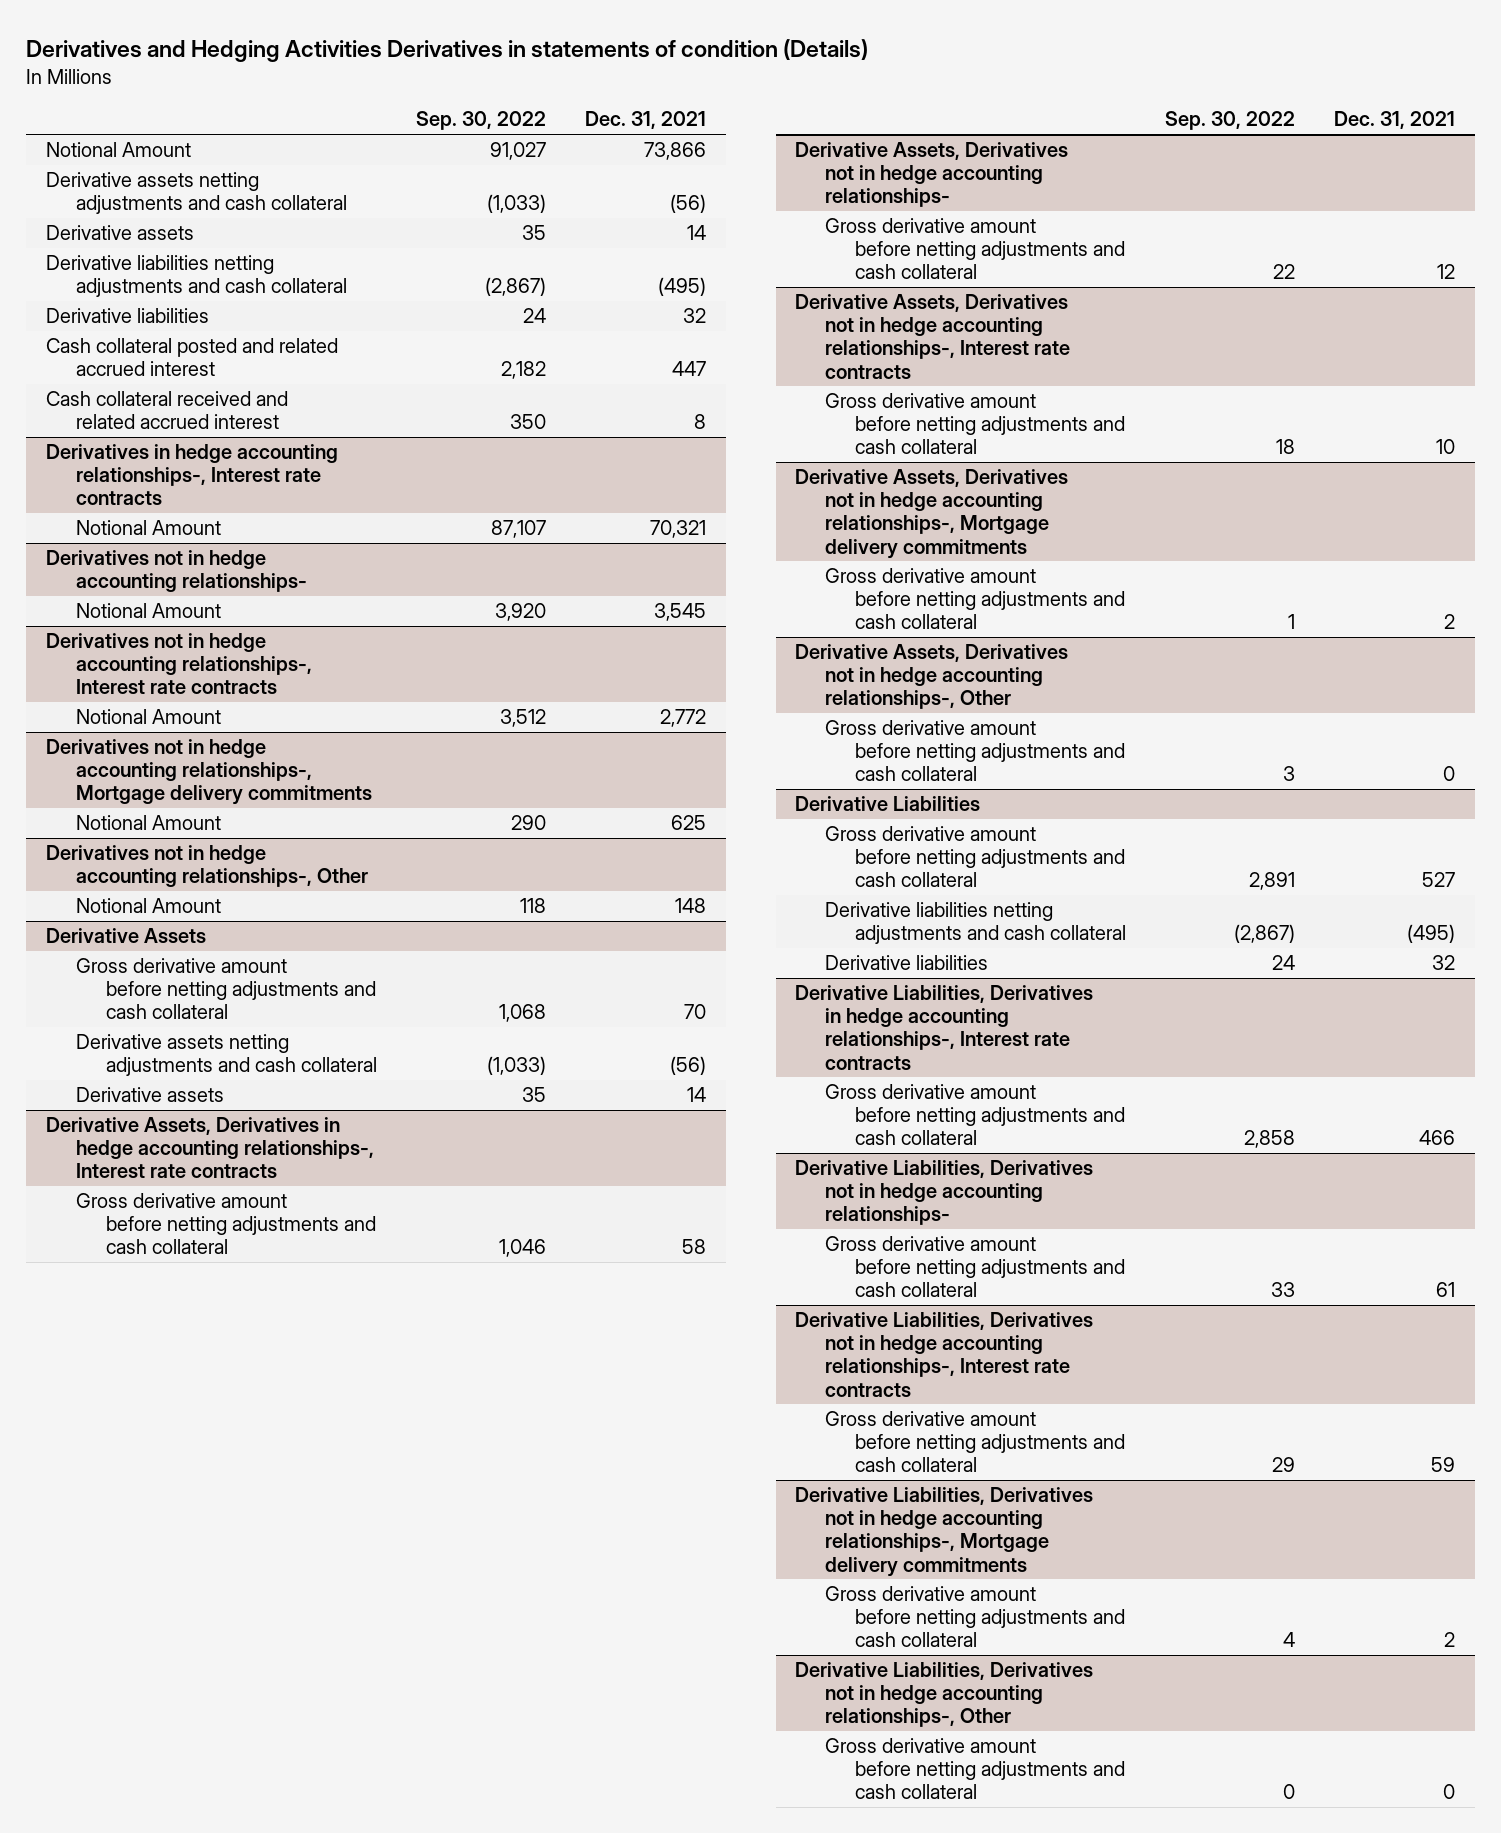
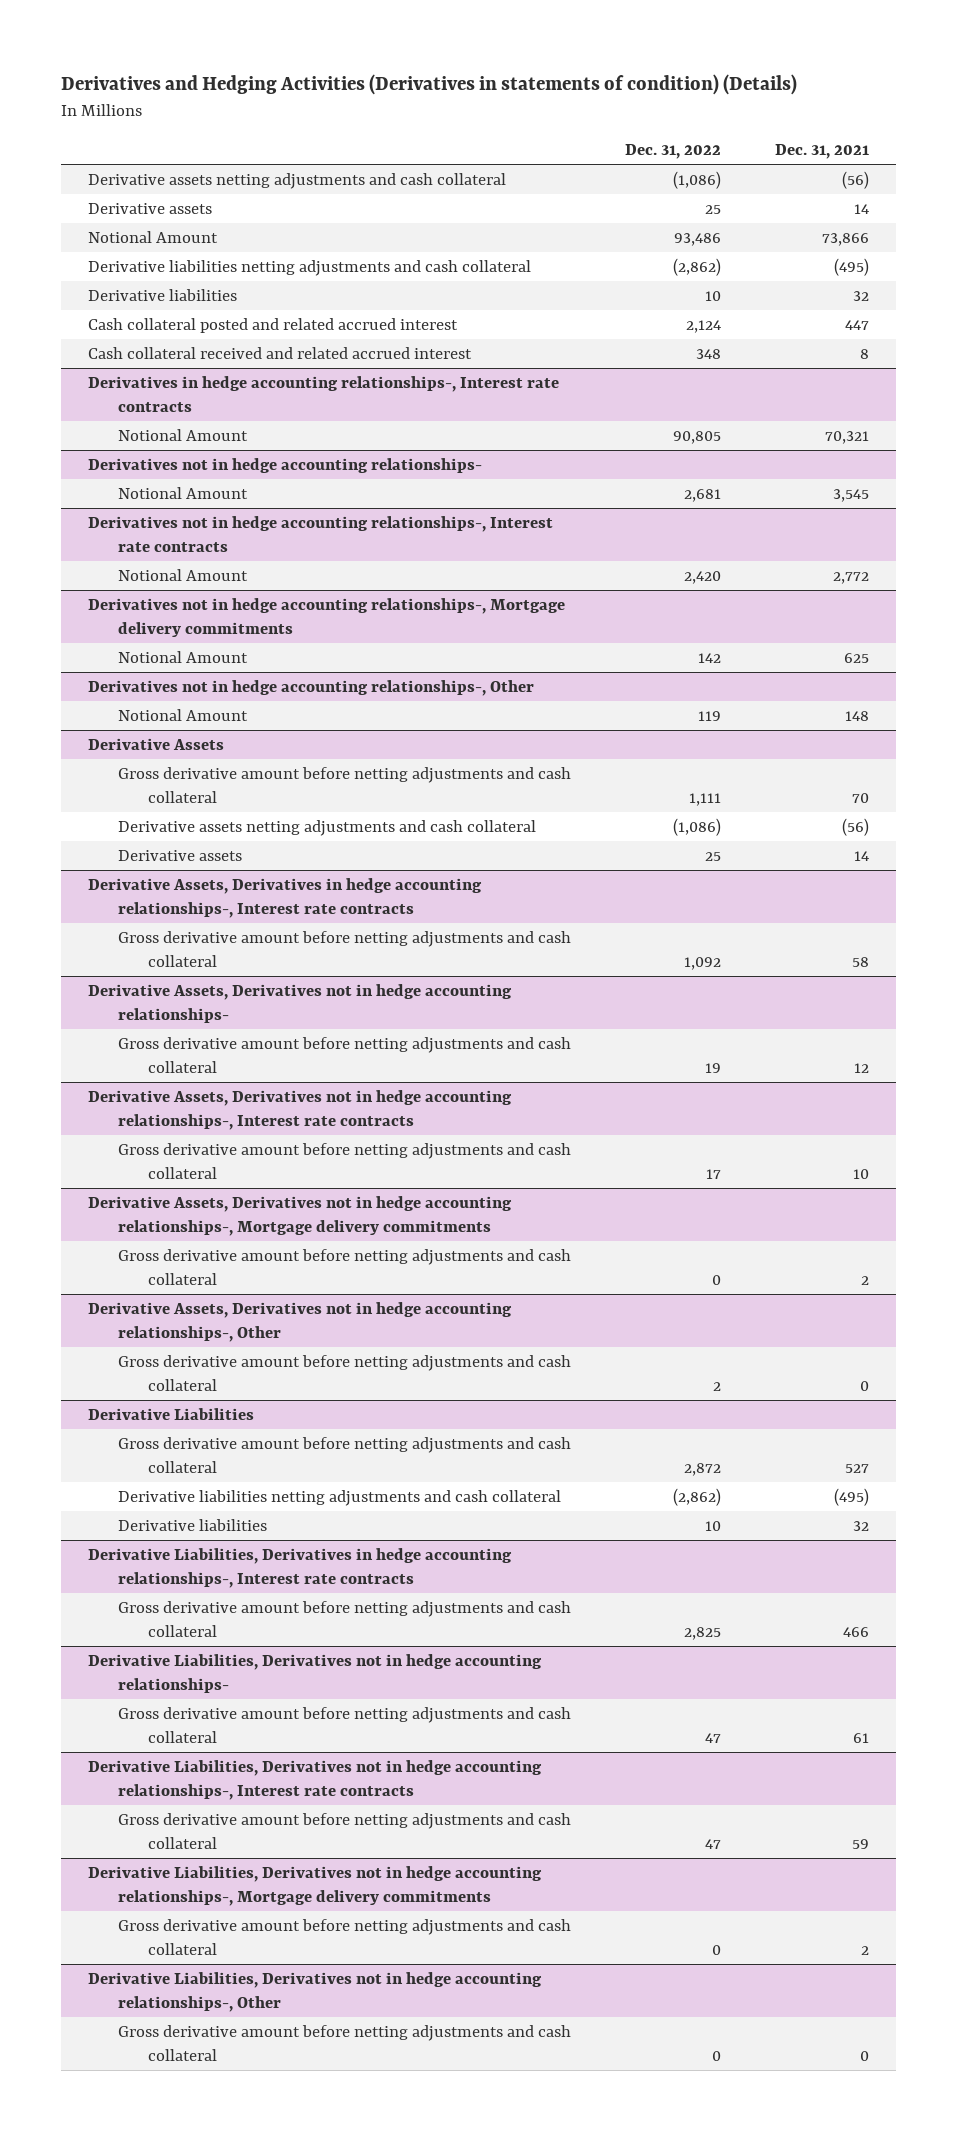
[26,39,869,63] Derivatives and Hedging Activities Derivatives in statements of condition (Details) -> [60,74,797,96] Derivatives and Hedging Activities (Derivatives in statements of condition) (Details)
[415,111,546,131] Sep. 30, 2022 -> none
none -> [624,144,721,160] Dec. 31, 2022
[45,142,191,158] Notional Amount -> [87,231,218,244] Notional Amount

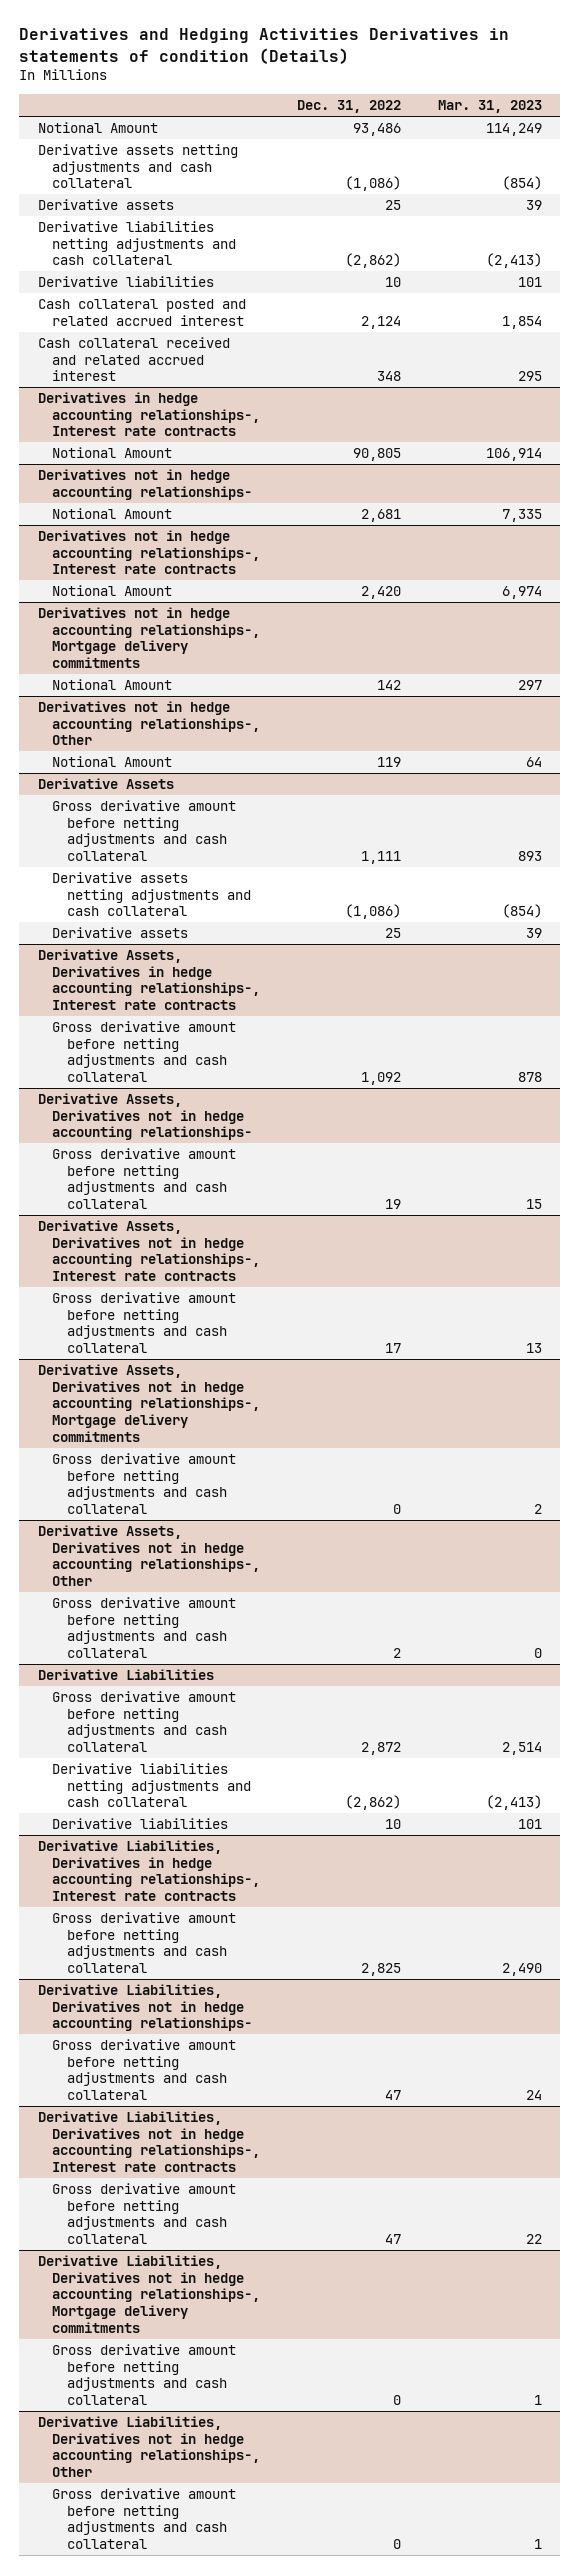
[60,74,797,96] Derivatives and Hedging Activities (Derivatives in statements of condition) (Details) -> [19,28,510,64] Derivatives and Hedging Activities Derivatives in statements of condition (Details)
[775,144,870,160] Dec. 31, 2021 -> none
none -> [438,100,543,114] Mar. 31, 2023
[87,231,218,244] Notional Amount -> [37,122,158,134] Notional Amount

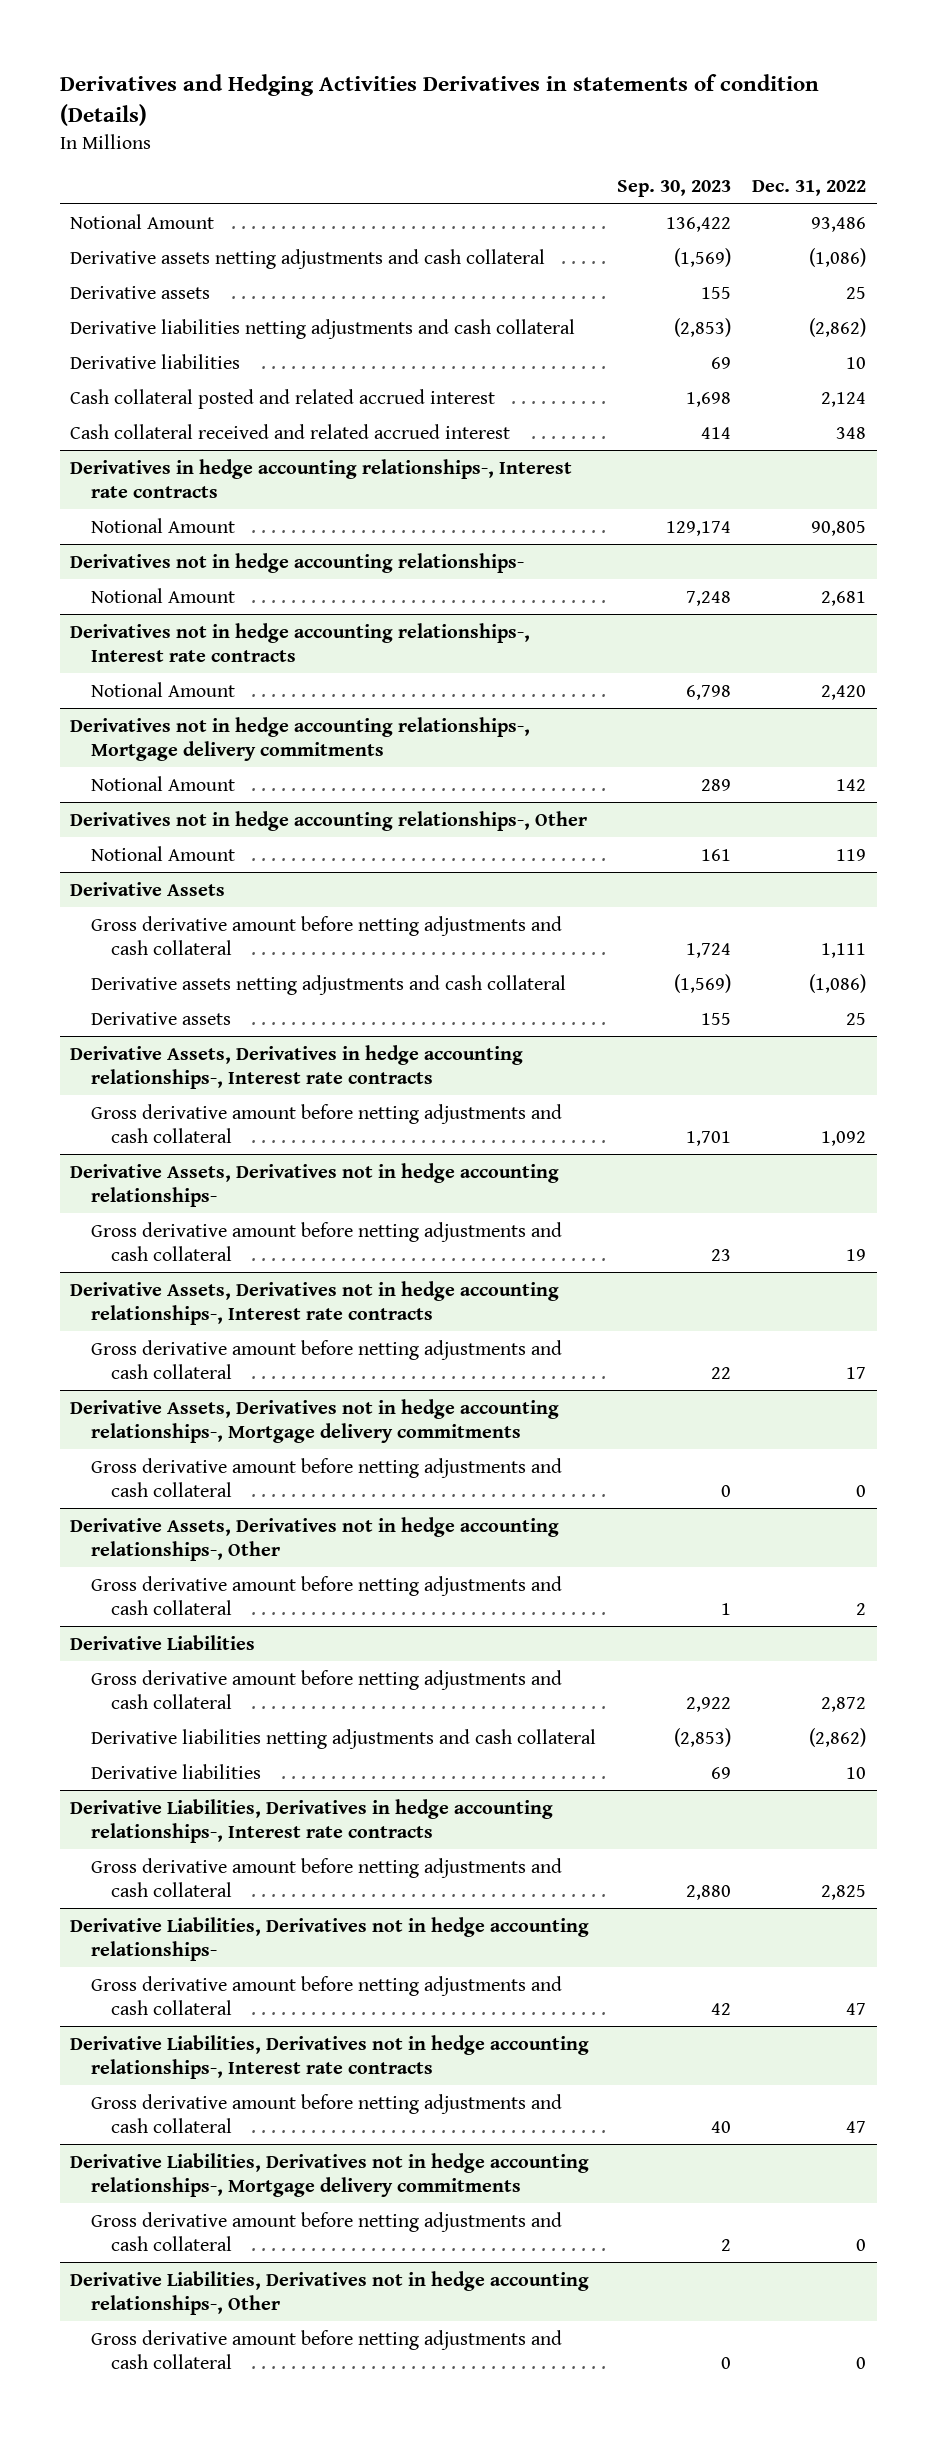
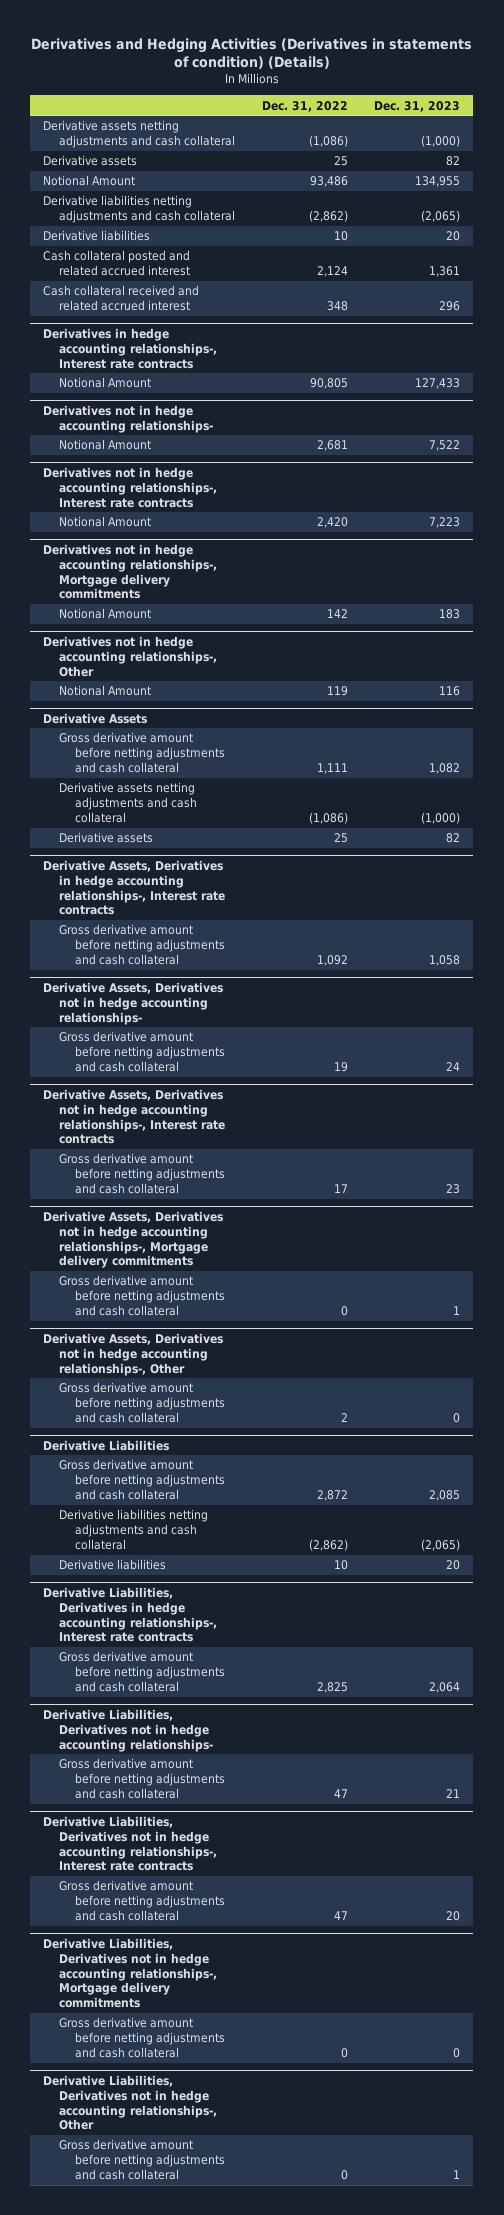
[59,73,819,126] Derivatives and Hedging Activities Derivatives in statements of condition (Details) -> [30,37,472,70] Derivatives and Hedging Activities (Derivatives in statements of condition) (Details)
[617,180,732,198] Sep. 30, 2023 -> none
none -> [374,100,461,112] Dec. 31, 2023
[70,213,215,229] Notional Amount -> [43,175,136,187] Notional Amount

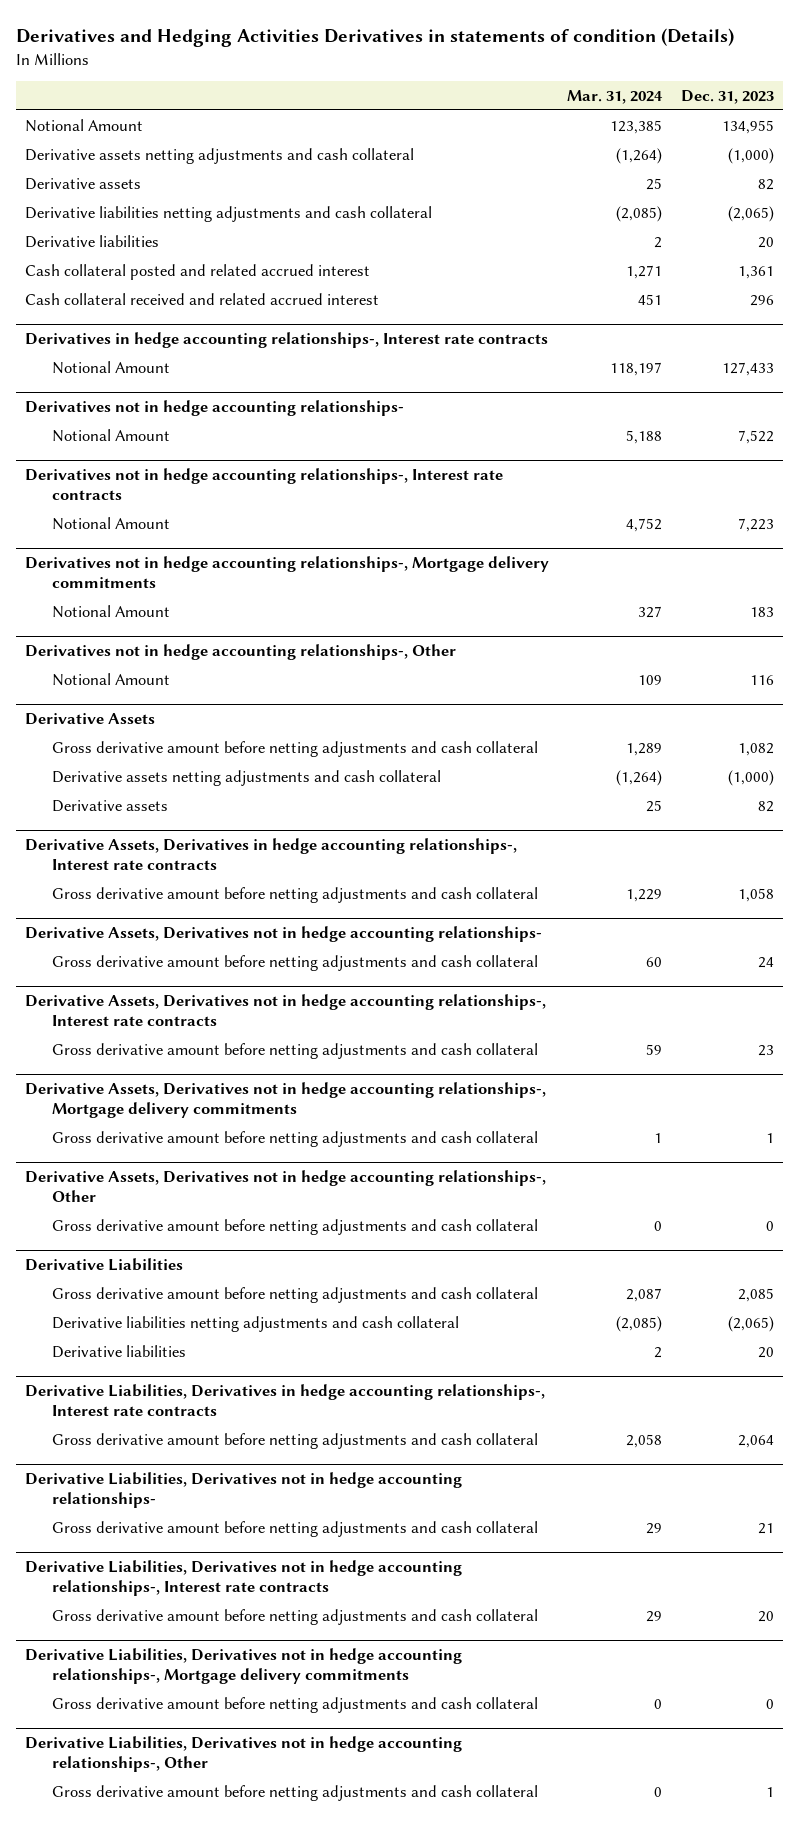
[30,37,472,70] Derivatives and Hedging Activities (Derivatives in statements of condition) (Details) -> [16,28,735,48] Derivatives and Hedging Activities Derivatives in statements of condition (Details)
[261,100,348,112] Dec. 31, 2022 -> none
none -> [567,90,664,105] Mar. 31, 2024
[43,175,136,187] Notional Amount -> [25,118,144,132] Notional Amount

